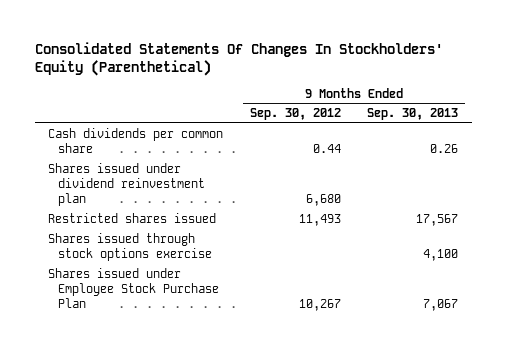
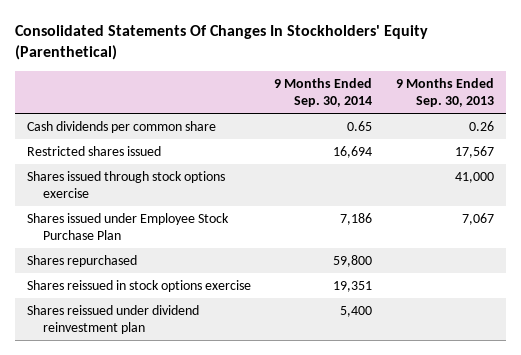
[249,108,341,121] Sep. 30, 2012 -> none
none -> [274,77,373,108] 9 Months Ended Sep. 30, 2014
[48,162,205,206] Shares issued under dividend reinvestment plan -> none
[423,248,459,261] 4,100 -> [455,171,495,183] 41,000
none -> [26,254,137,267] Shares repurchased
none -> [26,279,251,292] Shares reissued in stock options exercise
none -> [26,304,199,335] Shares reissued under dividend reinvestment plan

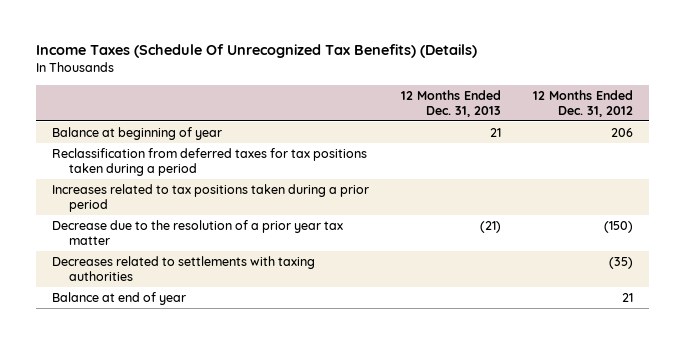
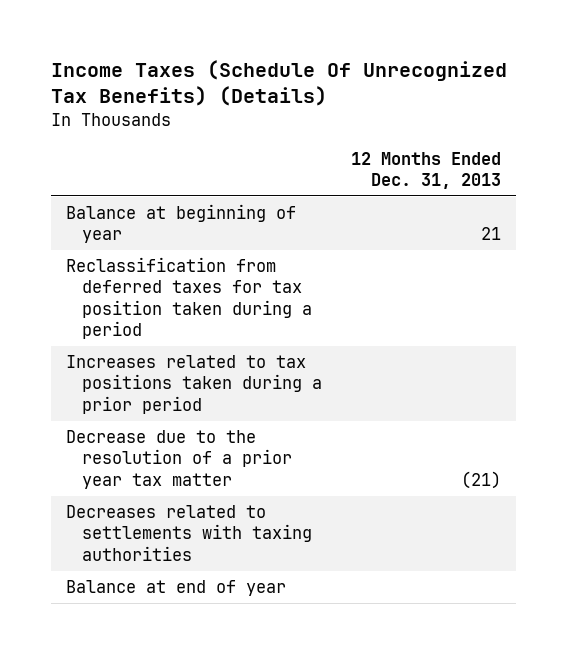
[533,89,634,117] 12 Months Ended Dec. 31, 2012 -> none
[51,147,367,177] Reclassification from deferred taxes for tax positions taken during a period -> [65,256,313,340] Reclassification from deferred taxes for tax position taken during a period

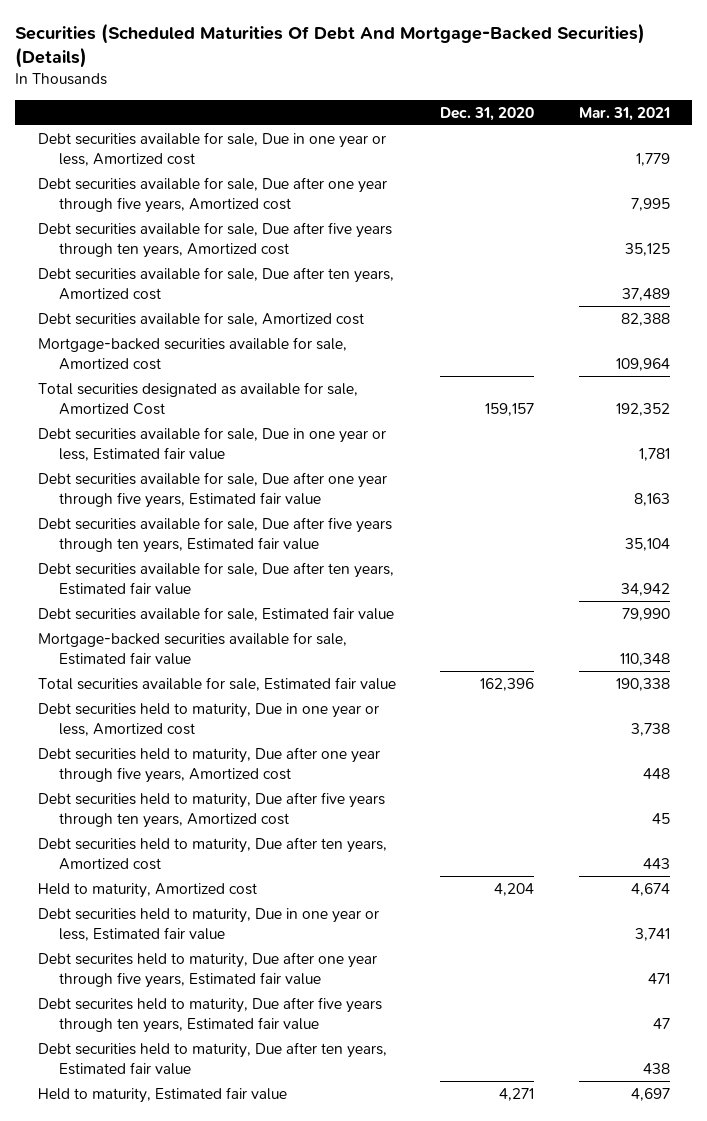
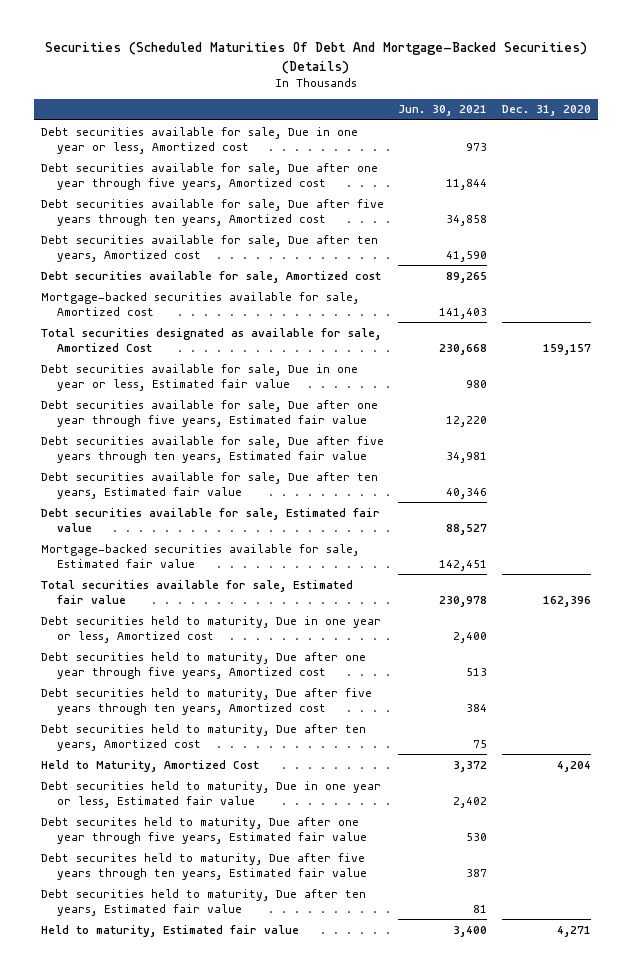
[578,106,670,121] Mar. 31, 2021 -> none
none -> [398,105,488,117] Jun. 30, 2021
[37,882,257,898] Held to maturity, Amortized cost -> [40,759,259,772] Held to Maturity, Amortized Cost

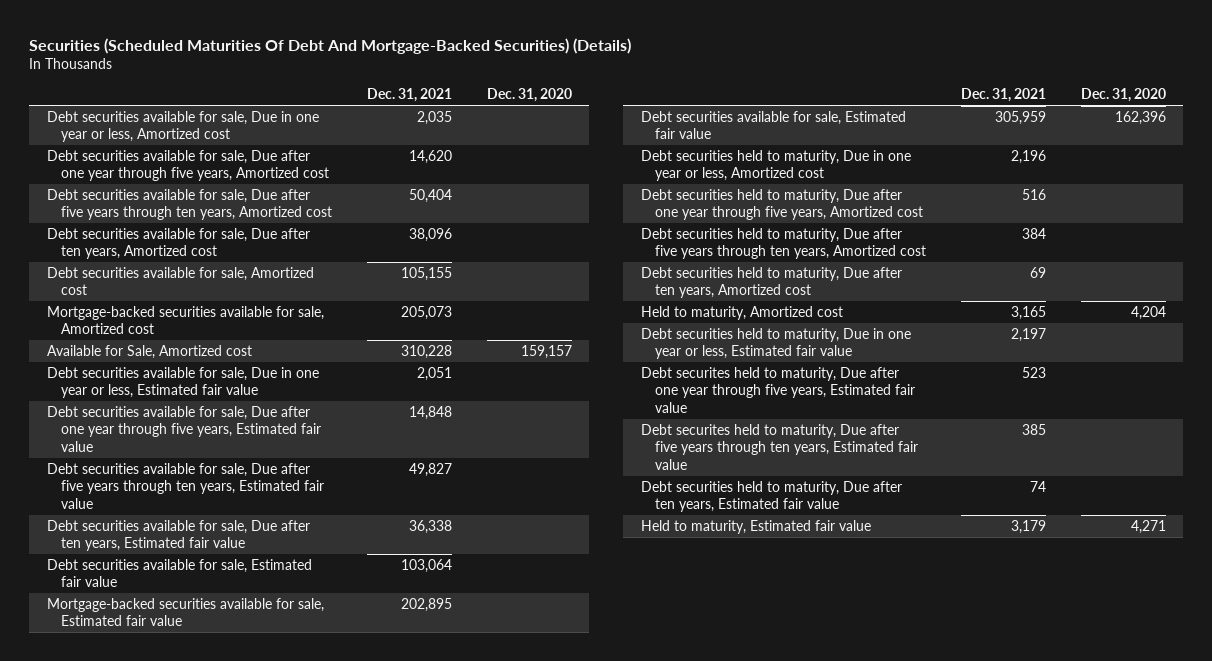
[398,105,488,117] Jun. 30, 2021 -> none
none -> [366,88,452,103] Dec. 31, 2021
[40,327,381,352] Total securities designated as available for sale, Amortized Cost -> [46,344,252,359] Available for Sale, Amortized cost
[40,579,353,604] Total securities available for sale, Estimated fair value -> [640,110,906,140] Debt securities available for sale, Estimated fair value
[40,759,259,772] Held to Maturity, Amortized Cost -> [640,305,843,320] Held to maturity, Amortized cost

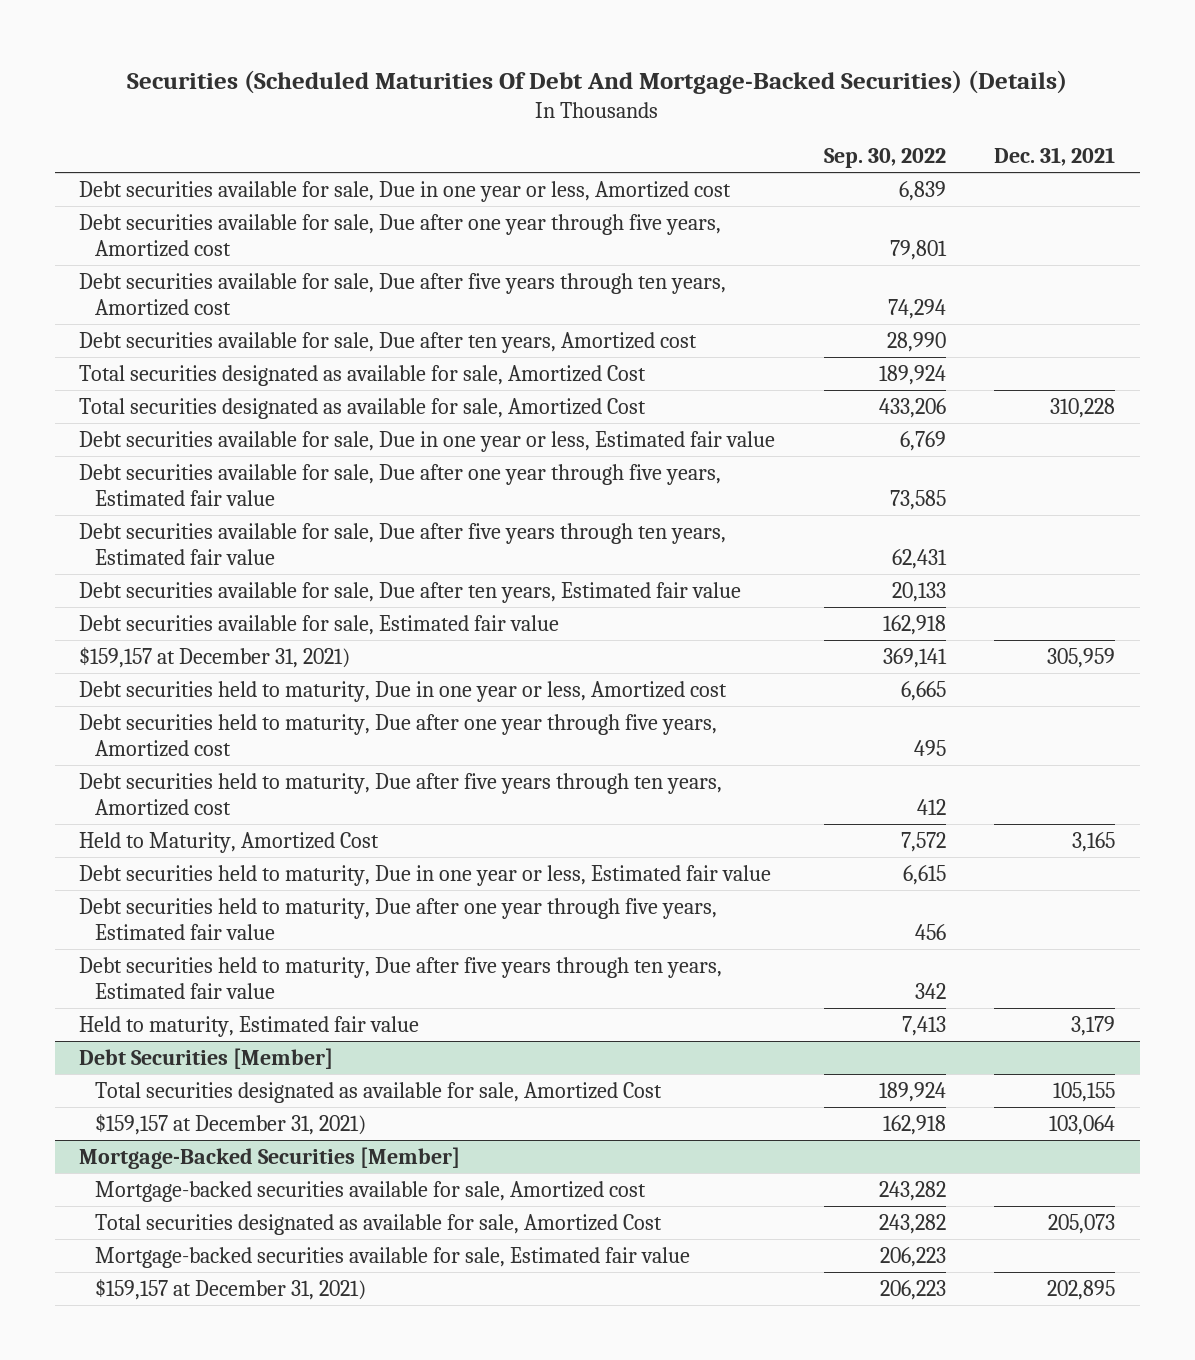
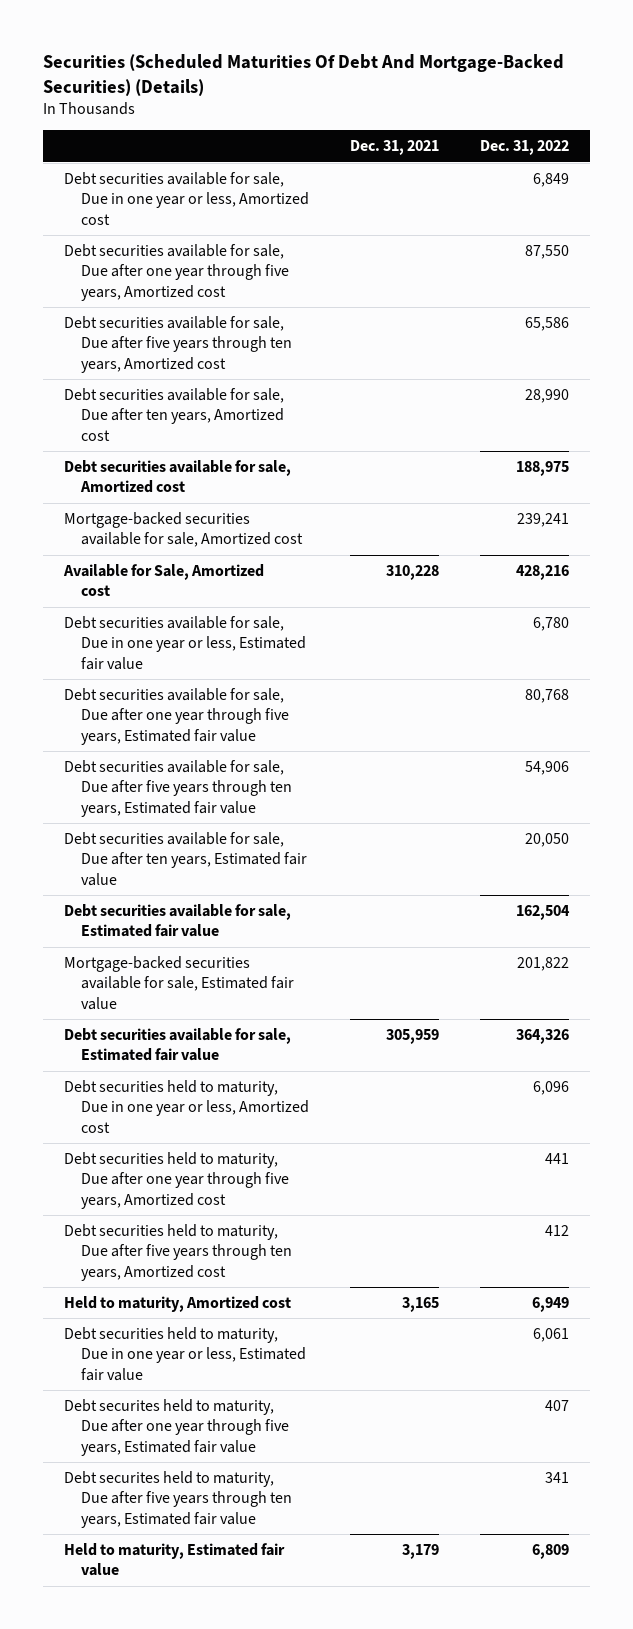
[823,148,946,169] Sep. 30, 2022 -> none
none -> [480,140,570,156] Dec. 31, 2022
[79,364,647,386] Total securities designated as available for sale, Amortized Cost -> [63,459,291,494] Debt securities available for sale, Amortized cost
none -> [63,511,304,548] Mortgage-backed securities available for sale, Amortized cost
[79,397,647,419] Total securities designated as available for sale, Amortized Cost -> [62,563,264,597] Available for Sale, Amortized cost
none -> [63,955,295,1010] Mortgage-backed securities available for sale, Estimated fair value
[79,646,351,668] $159,157 at December 31, 2021) -> [63,1027,291,1062] Debt securities available for sale, Estimated fair value
[79,831,380,853] Held to Maturity, Amortized Cost -> [63,1295,291,1312] Held to maturity, Amortized cost
[79,897,718,940] Debt securities held to maturity, Due after one year through five years, Estimated fair value -> [63,1398,290,1456] Debt securites held to maturity, Due after one year through five years, Estimated fair value
[79,956,723,999] Debt securities held to maturity, Due after five years through ten years, Estimated fair value -> [63,1470,293,1528] Debt securites held to maturity, Due after five years through ten years, Estimated fair value
[79,1047,334,1069] Debt Securities [Member] -> none
[95,1081,663,1103] Total securities designated as available for sale, Amortized Cost -> none
[95,1113,367,1135] $159,157 at December 31, 2021) -> none
[79,1146,461,1169] Mortgage-Backed Securities [Member] -> none
[95,1180,647,1202] Mortgage-backed securities available for sale, Amortized cost -> none
[95,1213,663,1235] Total securities designated as available for sale, Amortized Cost -> none
[95,1246,691,1268] Mortgage-backed securities available for sale, Estimated fair value -> none
[95,1278,367,1300] $159,157 at December 31, 2021) -> none

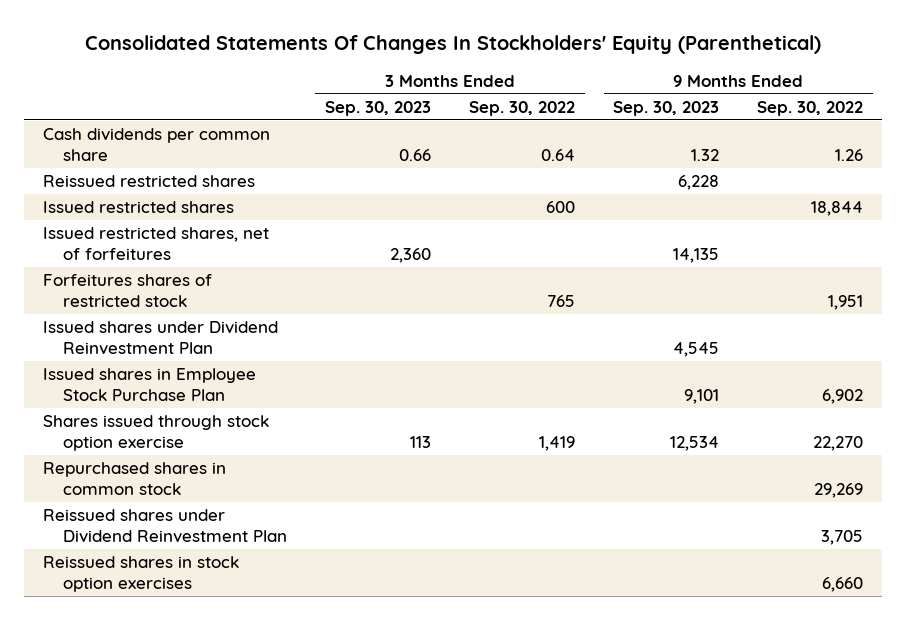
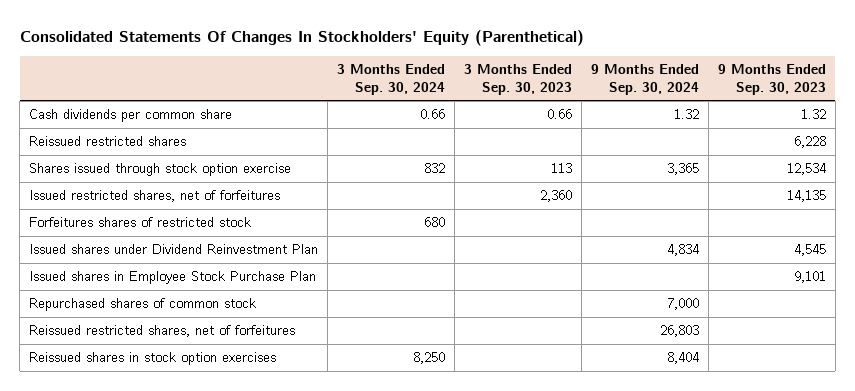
[469,100,576,116] Sep. 30, 2022 -> none
[757,100,864,116] Sep. 30, 2022 -> none
none -> [337,64,446,95] 3 Months Ended Sep. 30, 2024
none -> [590,64,699,95] 9 Months Ended Sep. 30, 2024
[42,201,234,214] Issued restricted shares -> none
[42,415,269,451] Shares issued through stock option exercise -> [29,163,292,177] Shares issued through stock option exercise
[42,509,287,543] Reissued shares under Dividend Reinvestment Plan -> none
[42,462,226,495] Repurchased shares in common stock -> [29,298,257,312] Repurchased shares of common stock
none -> [29,325,296,338] Reissued restricted shares, net of forfeitures

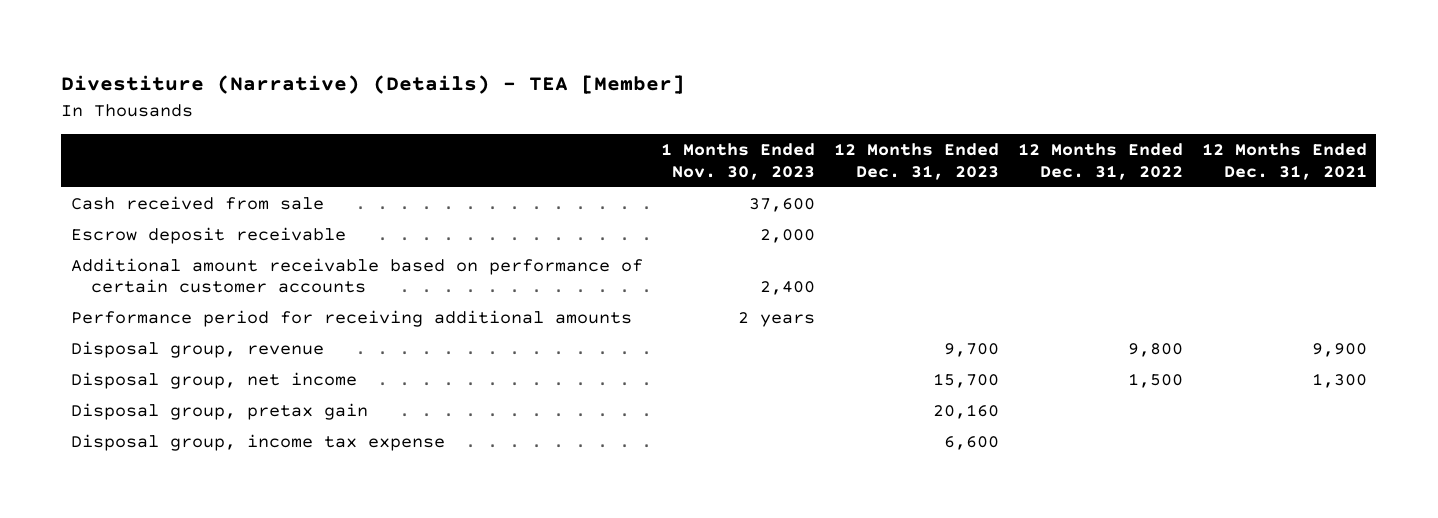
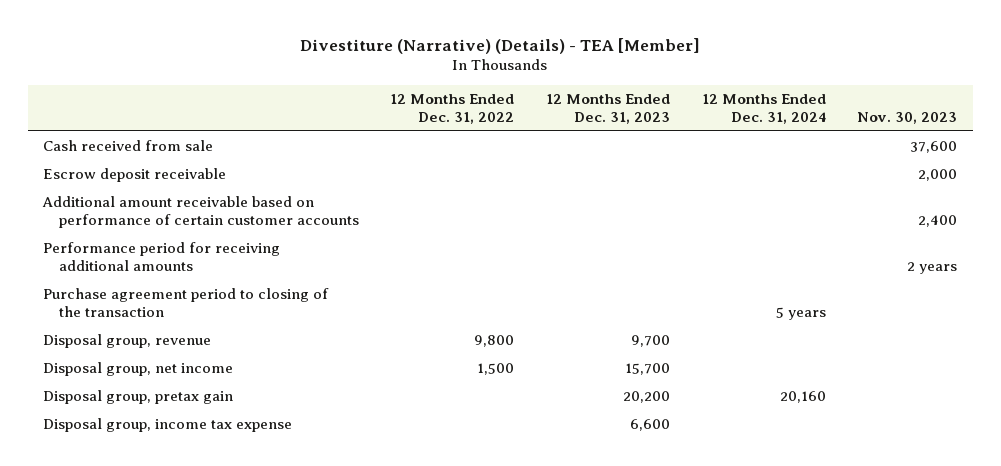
[661,143,816,180] 1 Months Ended Nov. 30, 2023 -> none
[1201,143,1367,180] 12 Months Ended Dec. 31, 2021 -> none
none -> [701,94,826,124] 12 Months Ended Dec. 31, 2024
none -> [857,111,958,124] Nov. 30, 2023
none -> [43,288,330,317] Purchase agreement period to closing of the transaction
[933,403,1000,419] 20,160 -> [622,391,670,404] 20,200

